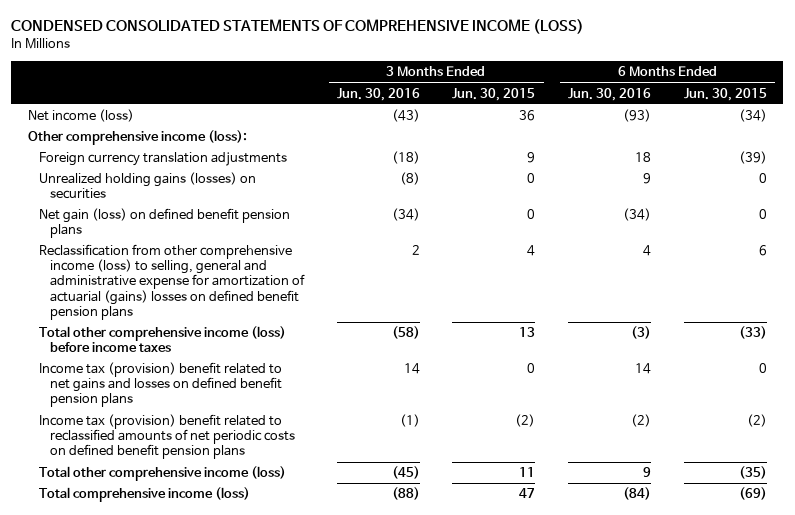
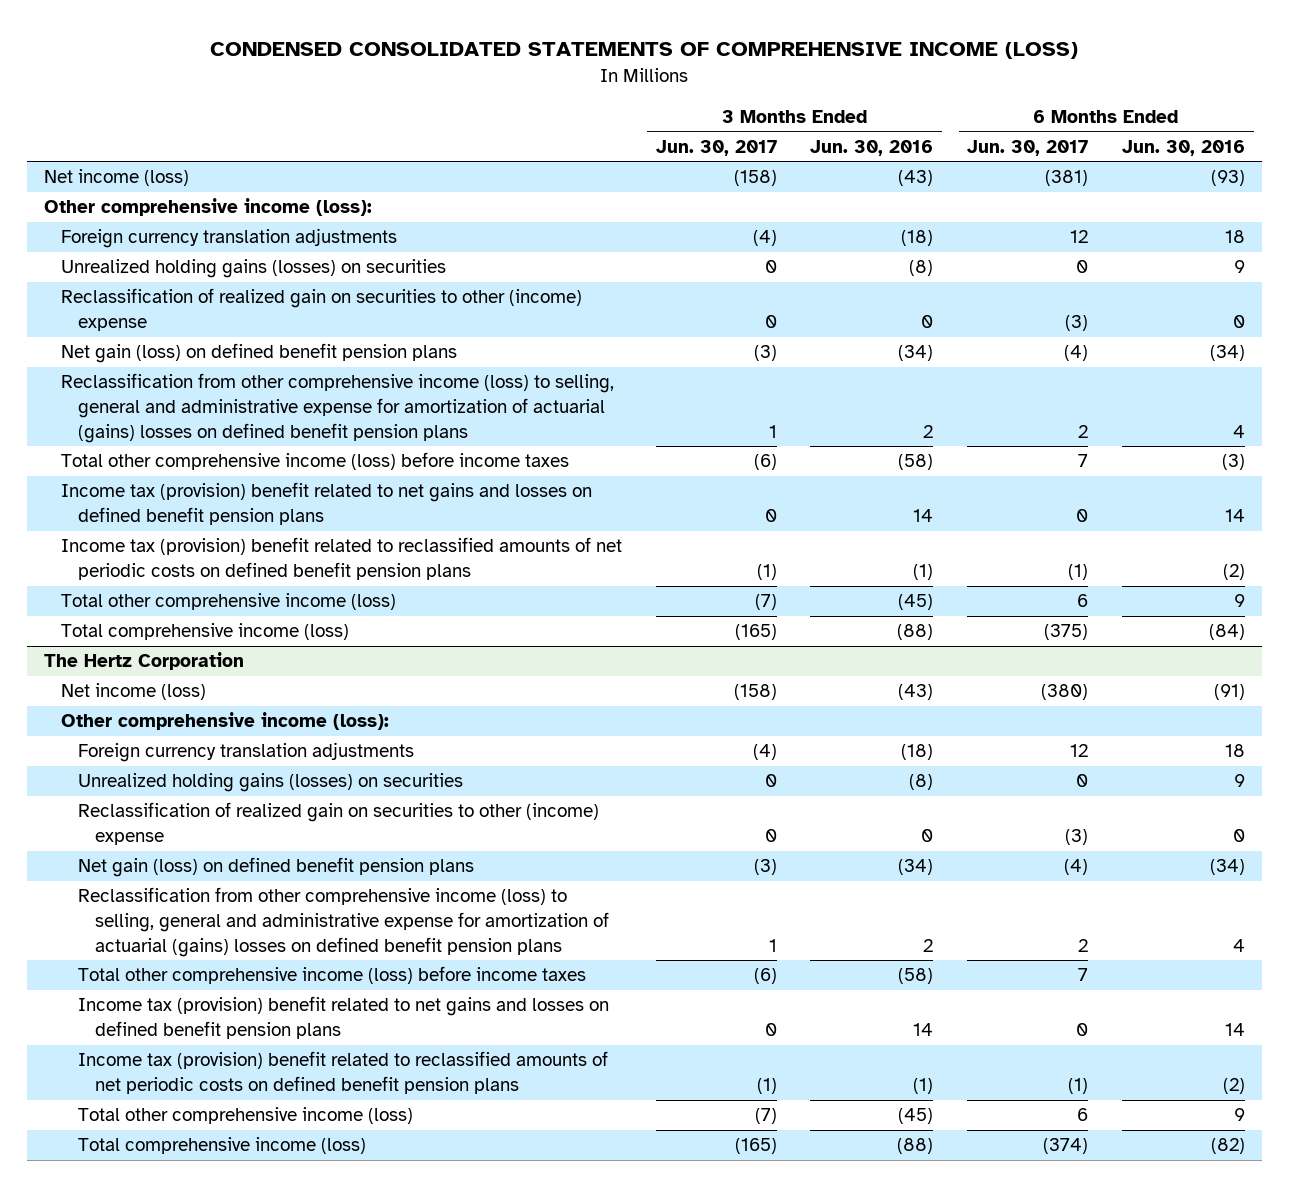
[452,87,536,101] Jun. 30, 2015 -> none
[683,87,767,101] Jun. 30, 2015 -> none
none -> [655,139,777,156] Jun. 30, 2017
none -> [967,139,1089,156] Jun. 30, 2017
none -> [60,288,582,332] Reclassification of realized gain on securities to other (income) expense
none -> [43,652,244,671] The Hertz Corporation
none -> [60,683,206,701] Net income (loss)
none -> [60,712,389,731] Other comprehensive income (loss):
none -> [77,742,414,763] Foreign currency translation adjustments
none -> [77,773,463,793] Unrealized holding gains (losses) on securities
none -> [77,802,599,846] Reclassification of realized gain on securities to other (income) expense
none -> [77,857,474,878] Net gain (loss) on defined benefit pension plans
none -> [77,887,609,958] Reclassification from other comprehensive income (loss) to selling, general and administrative expense for amortization of actuarial (gains) losses on defined benefit pension plans
none -> [77,966,586,985] Total other comprehensive income (loss) before income taxes
none -> [77,996,609,1040] Income tax (provision) benefit related to net gains and losses on defined benefit pension plans
none -> [77,1051,608,1095] Income tax (provision) benefit related to reclassified amounts of net periodic costs on defined benefit pension plans
none -> [77,1107,413,1125] Total other comprehensive income (loss)
none -> [77,1137,366,1155] Total comprehensive income (loss)

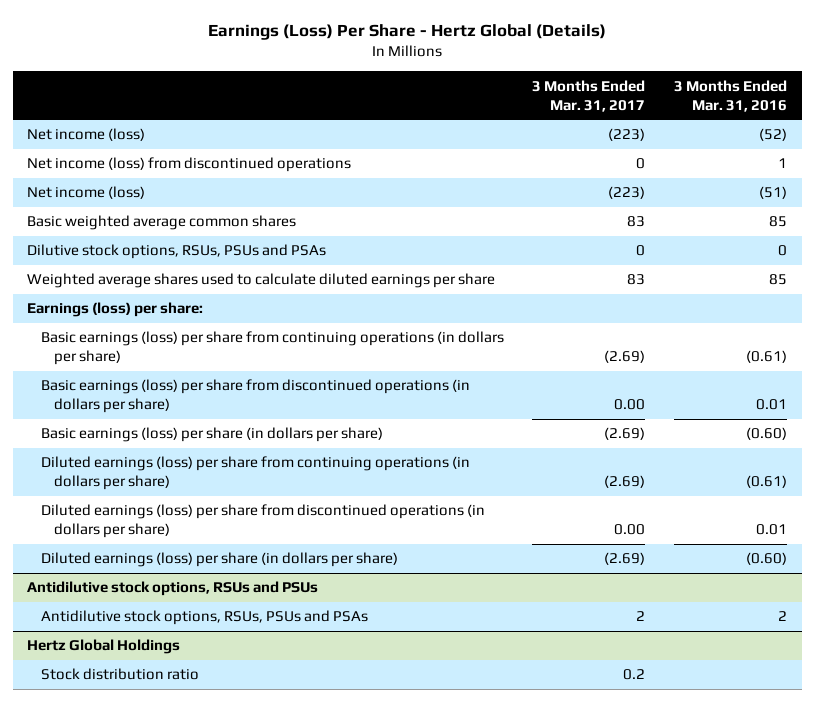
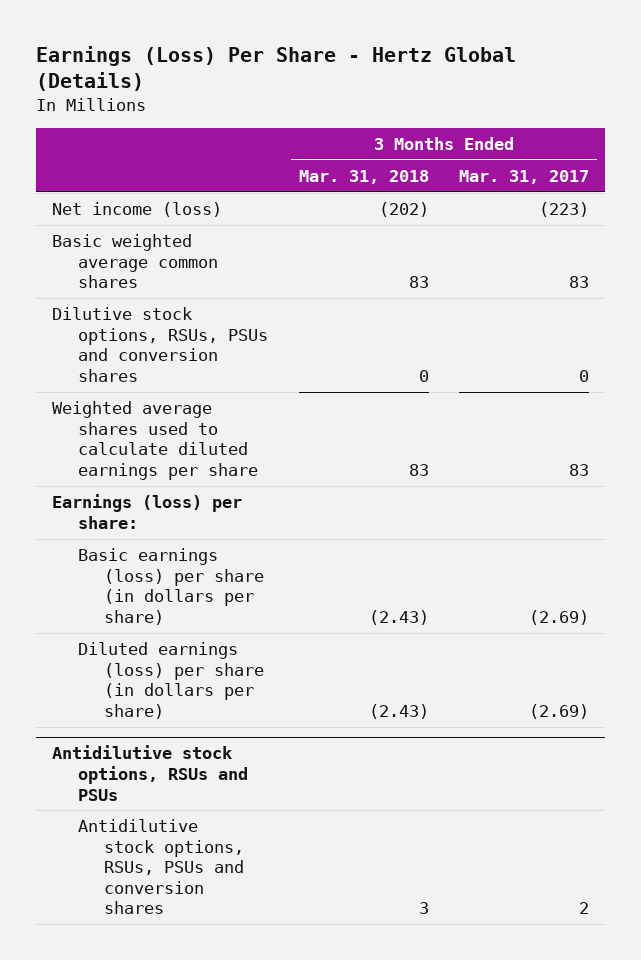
[674,79,788,112] 3 Months Ended Mar. 31, 2016 -> none
none -> [298,169,429,184] Mar. 31, 2018
[27,157,352,173] Net income (loss) from discontinued operations -> none
[27,186,146,200] Net income (loss) -> none
[27,244,327,260] Dilutive stock options, RSUs, PSUs and PSAs -> [51,307,268,382] Dilutive stock options, RSUs, PSUs and conversion shares
[40,331,504,366] Basic earnings (loss) per share from continuing operations (in dollars per share) -> none
[40,379,470,414] Basic earnings (loss) per share from discontinued operations (in dollars per share) -> none
[40,456,470,491] Diluted earnings (loss) per share from continuing operations (in dollars per share) -> none
[40,504,485,539] Diluted earnings (loss) per share from discontinued operations (in dollars per share) -> none
[27,639,181,655] Hertz Global Holdings -> none
[40,668,199,681] Stock distribution ratio -> none
[40,610,368,626] Antidilutive stock options, RSUs, PSUs and PSAs -> [77,819,245,915] Antidilutive stock options, RSUs, PSUs and conversion shares

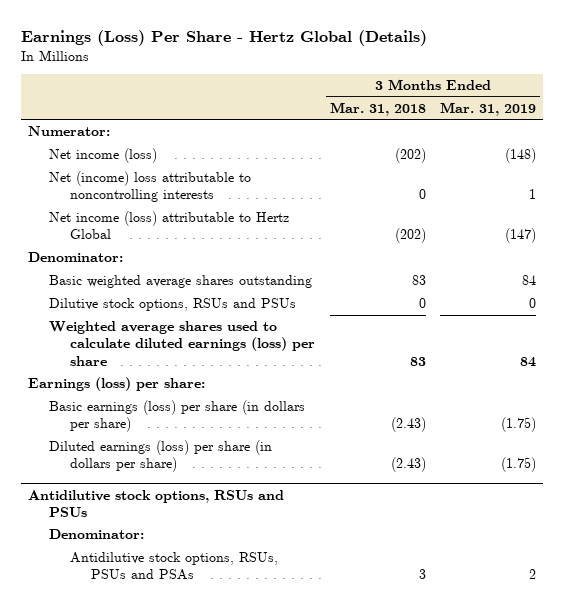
[459,169,590,184] Mar. 31, 2017 -> none
none -> [440,101,537,116] Mar. 31, 2019
none -> [27,125,110,136] Numerator:
none -> [49,170,252,203] Net (income) loss attributable to noncontrolling interests
none -> [49,210,290,240] Net income (loss) attributable to Hertz Global
none -> [27,251,123,262] Denominator:
[51,234,218,289] Basic weighted average common shares -> [49,274,313,288] Basic weighted average shares outstanding
[51,307,268,382] Dilutive stock options, RSUs, PSUs and conversion shares -> [49,297,297,311] Dilutive stock options, RSUs and PSUs
[51,401,258,480] Weighted average shares used to calculate diluted earnings per share -> [49,320,316,366] Weighted average shares used to calculate diluted earnings (loss) per share
none -> [49,528,145,539] Denominator:
[77,819,245,915] Antidilutive stock options, RSUs, PSUs and conversion shares -> [70,551,279,581] Antidilutive stock options, RSUs, PSUs and PSAs

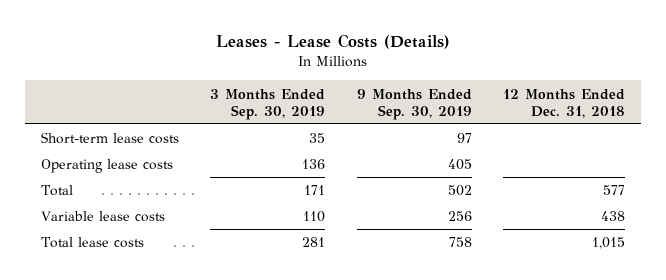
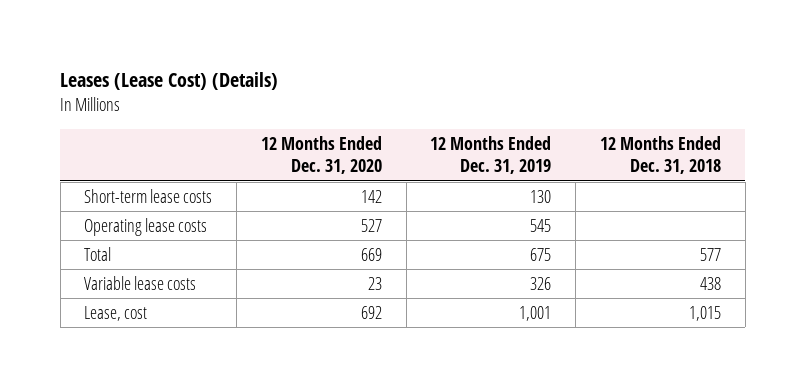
[216,34,451,50] Leases - Lease Costs (Details) -> [60,72,279,91] Leases (Lease Cost) (Details)
[210,88,326,120] 3 Months Ended Sep. 30, 2019 -> none
[356,88,472,120] 9 Months Ended Sep. 30, 2019 -> none
none -> [260,135,382,175] 12 Months Ended Dec. 31, 2020
none -> [430,135,552,175] 12 Months Ended Dec. 31, 2019
[40,237,144,249] Total lease costs -> [84,305,148,321] Lease, cost

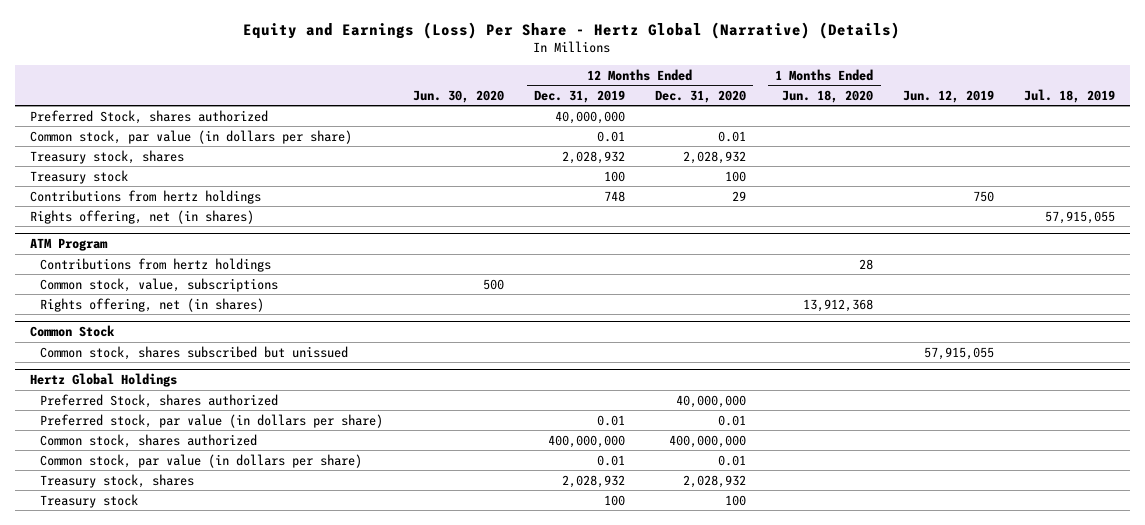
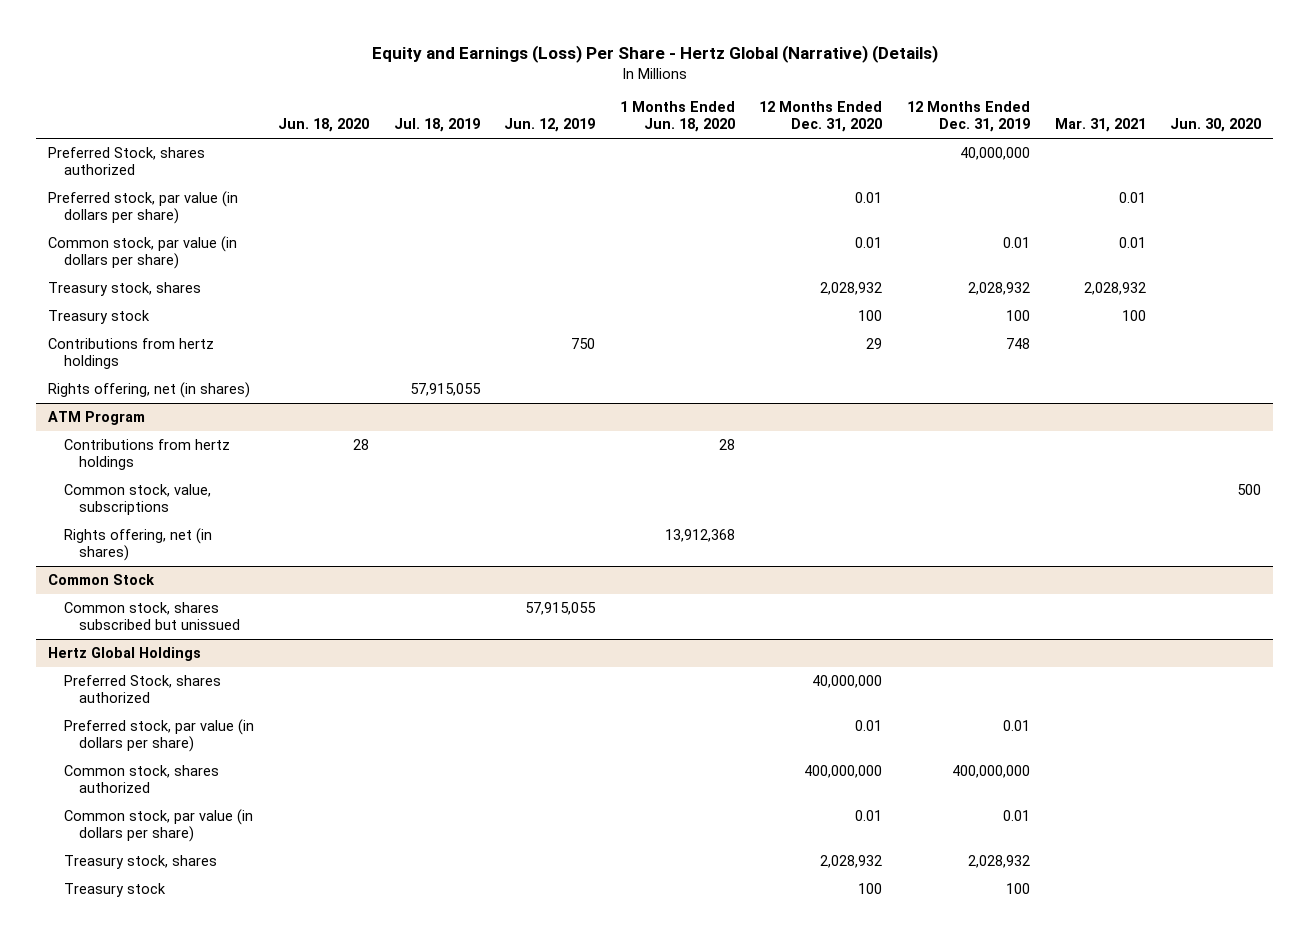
none -> [278,118,370,133] Jun. 18, 2020
none -> [1054,118,1146,133] Mar. 31, 2021
none -> [48,191,239,225] Preferred stock, par value (in dollars per share)

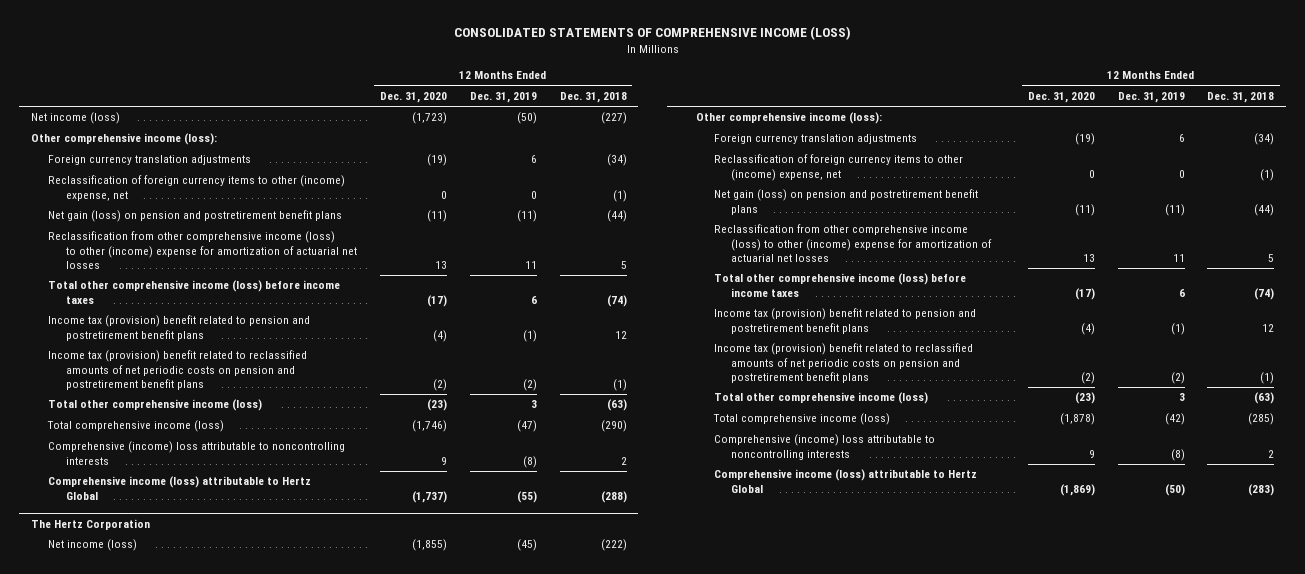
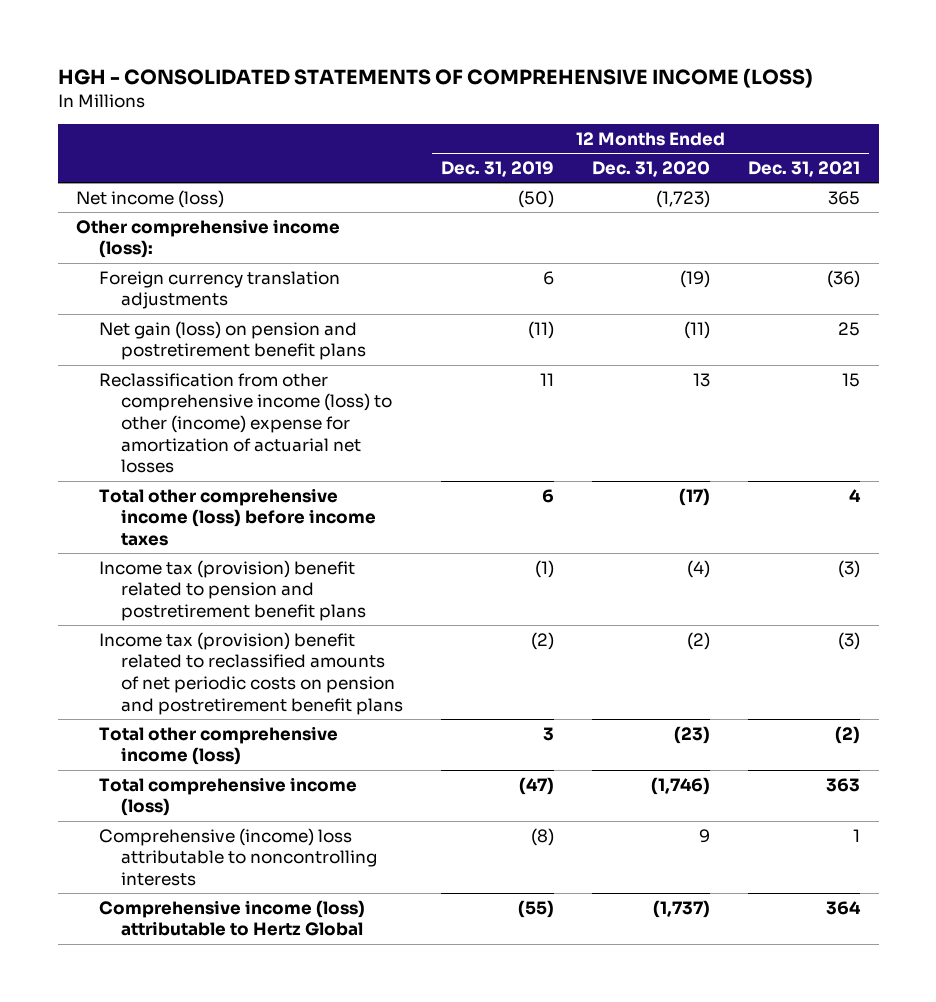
[453,26,851,41] CONSOLIDATED STATEMENTS OF COMPREHENSIVE INCOME (LOSS) -> [57,68,813,89] HGH - CONSOLIDATED STATEMENTS OF COMPREHENSIVE INCOME (LOSS)
[559,92,627,104] Dec. 31, 2018 -> none
none -> [747,160,860,177] Dec. 31, 2021
[48,175,346,201] Reclassification of foreign currency items to other (income) expense, net -> none
[30,518,150,530] The Hertz Corporation -> none
[48,539,138,552] Net income (loss) -> none
[696,112,883,125] Other comprehensive income (loss): -> none
[713,134,917,145] Foreign currency translation adjustments -> none
[713,154,963,181] Reclassification of foreign currency items to other (income) expense, net -> none
[713,189,978,215] Net gain (loss) on pension and postretirement benefit plans -> none
[713,224,993,263] Reclassification from other comprehensive income (loss) to other (income) expense for amortization of actuarial net losses -> none
[713,273,966,297] Total other comprehensive income (loss) before income taxes -> none
[713,308,976,334] Income tax (provision) benefit related to pension and postretirement benefit plans -> none
[713,343,973,384] Income tax (provision) benefit related to reclassified amounts of net periodic costs on pension and postretirement benefit plans -> none
[713,392,928,405] Total other comprehensive income (loss) -> none
[712,413,890,426] Total comprehensive income (loss) -> none
[713,434,935,460] Comprehensive (income) loss attributable to noncontrolling interests -> none
[713,469,977,493] Comprehensive income (loss) attributable to Hertz Global -> none

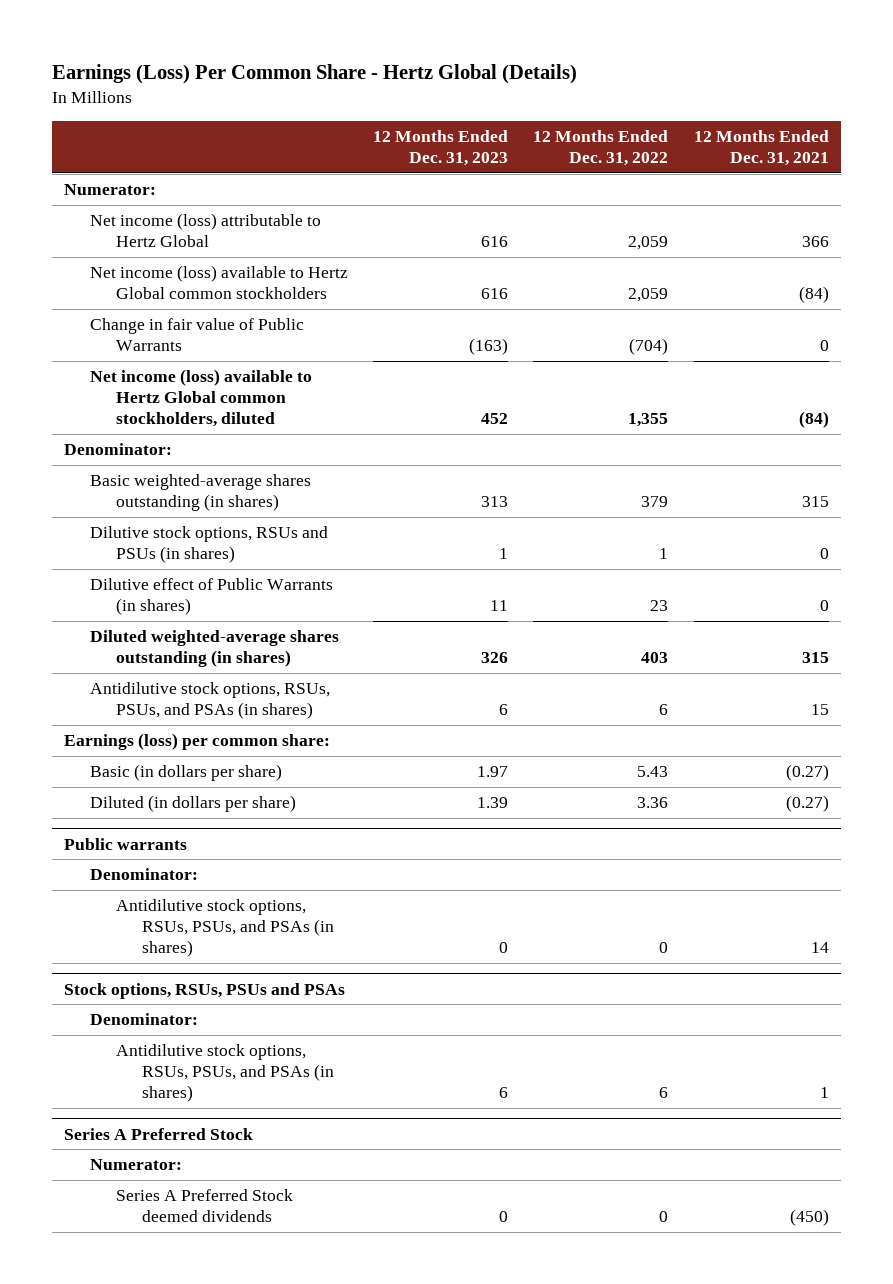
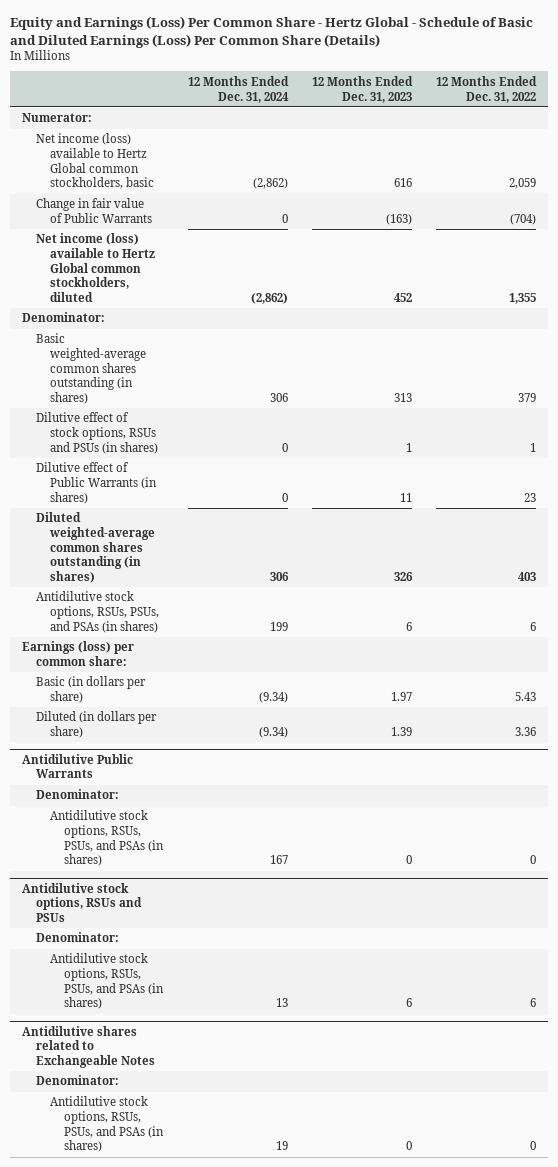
[51,64,577,85] Earnings (Loss) Per Common Share - Hertz Global (Details) -> [9,16,533,48] Equity and Earnings (Loss) Per Common Share - Hertz Global - Schedule of Basic and Diluted Earnings (Loss) Per Common Share (Details)
[693,130,829,167] 12 Months Ended Dec. 31, 2021 -> none
none -> [187,75,289,103] 12 Months Ended Dec. 31, 2024
[90,213,322,248] Net income (loss) attributable to Hertz Global -> none
[90,265,349,300] Net income (loss) available to Hertz Global common stockholders -> [35,133,155,190] Net income (loss) available to Hertz Global common stockholders, basic
[90,474,312,512] Basic weighted-average shares outstanding (in shares) -> [35,333,147,405] Basic weighted-average common shares outstanding (in shares)
[90,526,329,564] Dilutive stock options, RSUs and PSUs (in shares) -> [35,412,159,454] Dilutive effect of stock options, RSUs and PSUs (in shares)
[90,630,340,668] Diluted weighted-average shares outstanding (in shares) -> [35,512,156,584] Diluted weighted-average common shares outstanding (in shares)
[64,837,188,850] Public warrants -> [21,753,133,779] Antidilutive Public Warrants
[64,982,346,999] Stock options, RSUs, PSUs and PSAs -> [21,882,142,923] Antidilutive stock options, RSUs and PSUs
[64,1127,254,1140] Series A Preferred Stock -> none
[90,1159,183,1171] Numerator: -> none
[115,1189,293,1223] Series A Preferred Stock deemed dividends -> none
none -> [21,1025,155,1069] Antidilutive shares related to Exchangeable Notes
none -> [35,1075,119,1086] Denominator:
none -> [50,1096,165,1153] Antidilutive stock options, RSUs, PSUs, and PSAs (in shares)

